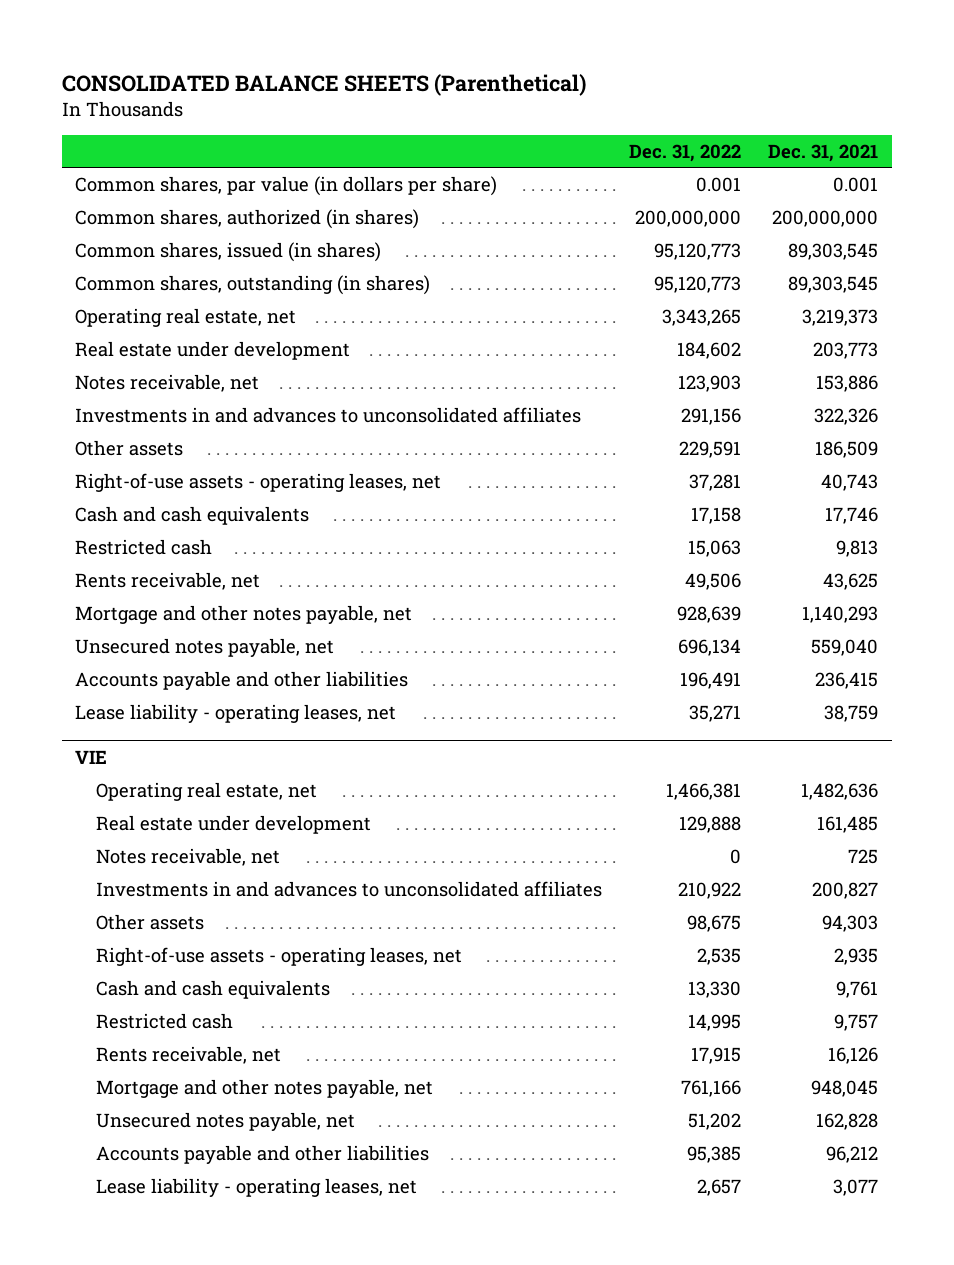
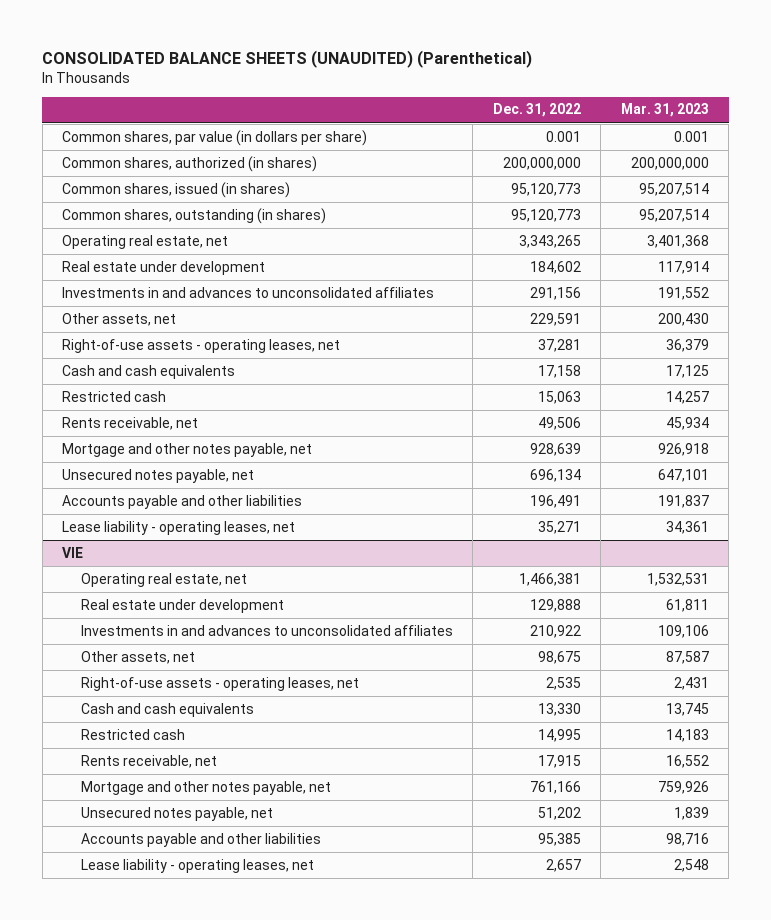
[61,73,586,96] CONSOLIDATED BALANCE SHEETS (Parenthetical) -> [42,50,533,69] CONSOLIDATED BALANCE SHEETS (UNAUDITED) (Parenthetical)
[768,143,879,162] Dec. 31, 2021 -> none
none -> [620,103,709,118] Mar. 31, 2023
[75,374,260,393] Notes receivable, net -> none
[75,440,184,457] Other assets -> [62,312,177,326] Other assets, net
[96,848,281,867] Notes receivable, net -> none
[96,914,205,931] Other assets -> [80,650,195,664] Other assets, net

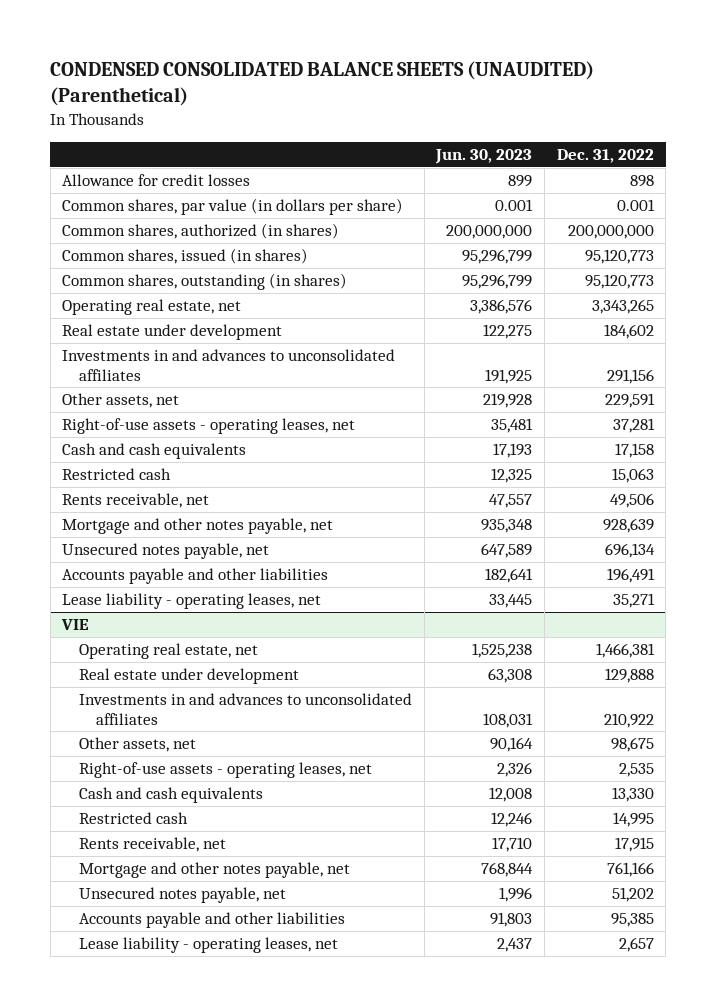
[42,50,533,69] CONSOLIDATED BALANCE SHEETS (UNAUDITED) (Parenthetical) -> [50,61,595,107] CONDENSED CONSOLIDATED BALANCE SHEETS (UNAUDITED) (Parenthetical)
[620,103,709,118] Mar. 31, 2023 -> none
none -> [435,148,533,164] Jun. 30, 2023
none -> [62,174,251,187] Allowance for credit losses

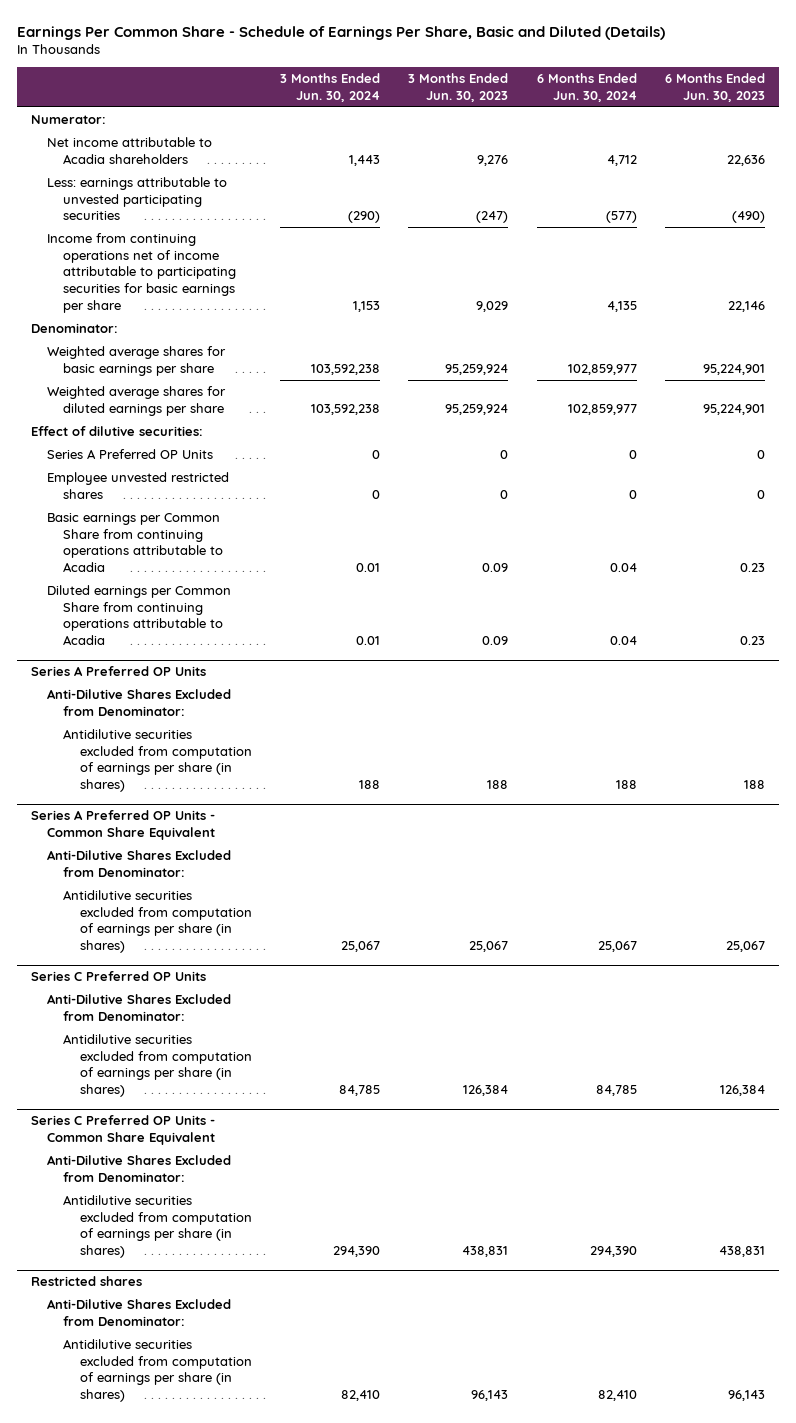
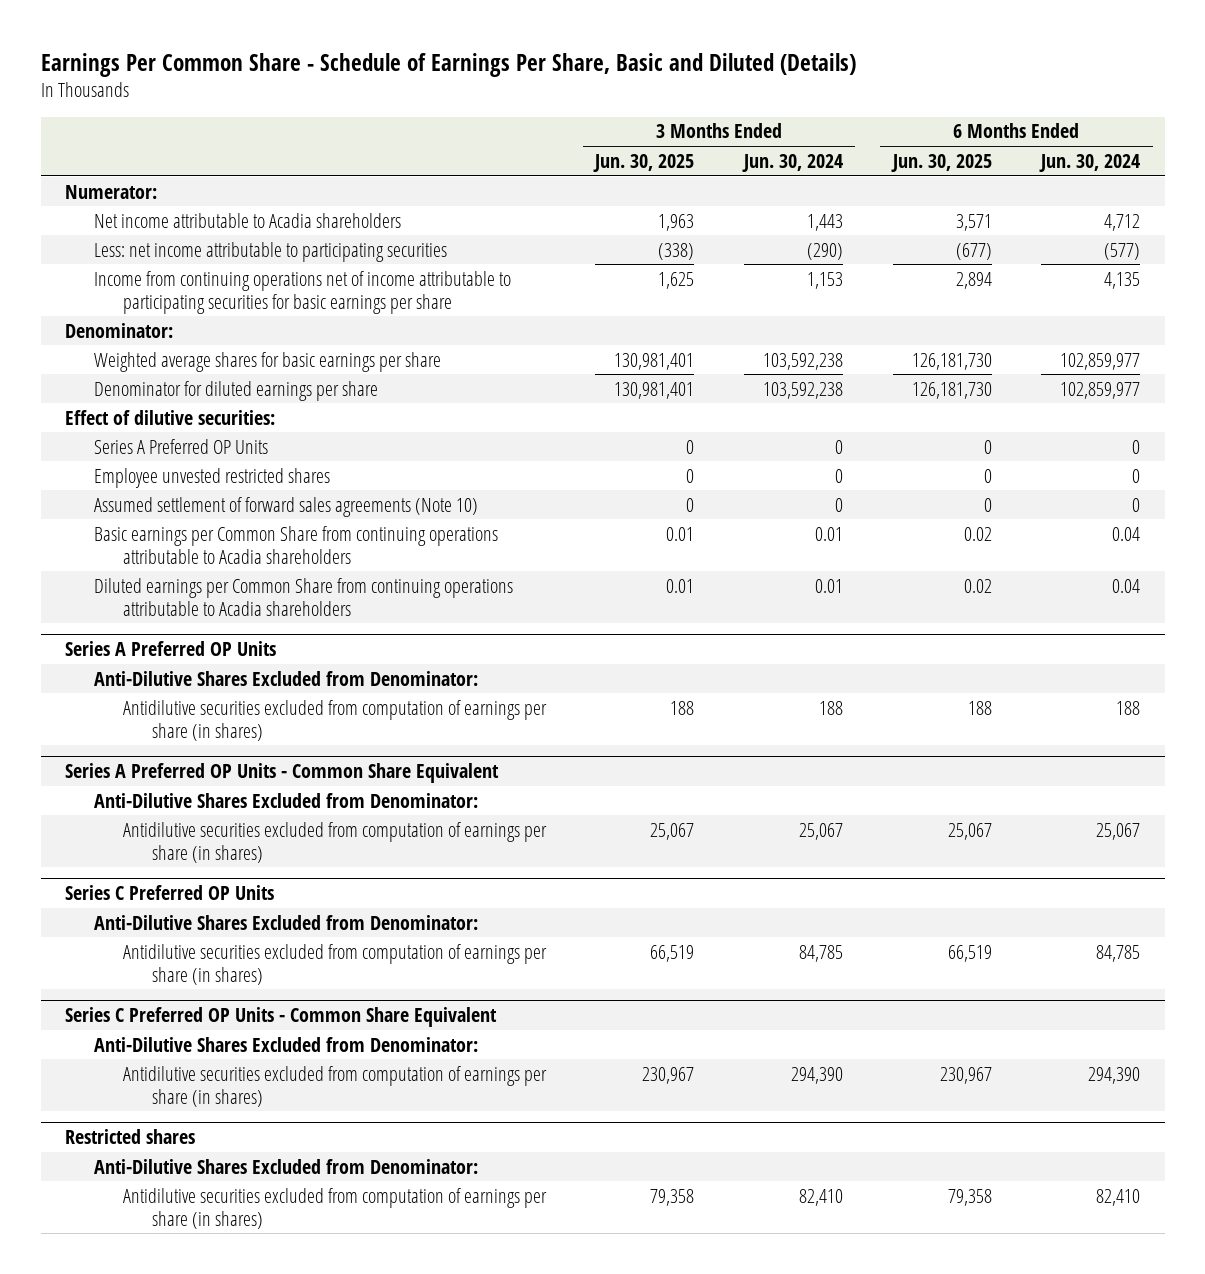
[408,73,509,102] 3 Months Ended Jun. 30, 2023 -> none
[664,73,765,102] 6 Months Ended Jun. 30, 2023 -> none
none -> [593,153,695,172] Jun. 30, 2025
none -> [890,153,992,172] Jun. 30, 2025
[47,177,228,221] Less: earnings attributable to unvested participating securities -> [94,241,448,262] Less: net income attributable to participating securities
[47,386,227,416] Weighted average shares for diluted earnings per share -> [94,380,379,401] Denominator for diluted earnings per share
none -> [94,496,479,517] Assumed settlement of forward sales agreements (Note 10)
[47,513,224,573] Basic earnings per Common Share from continuing operations attributable to Acadia -> [94,525,499,564] Basic earnings per Common Share from continuing operations attributable to Acadia shareholders
[47,585,232,646] Diluted earnings per Common Share from continuing operations attributable to Acadia -> [94,577,514,616] Diluted earnings per Common Share from continuing operations attributable to Acadia shareholders

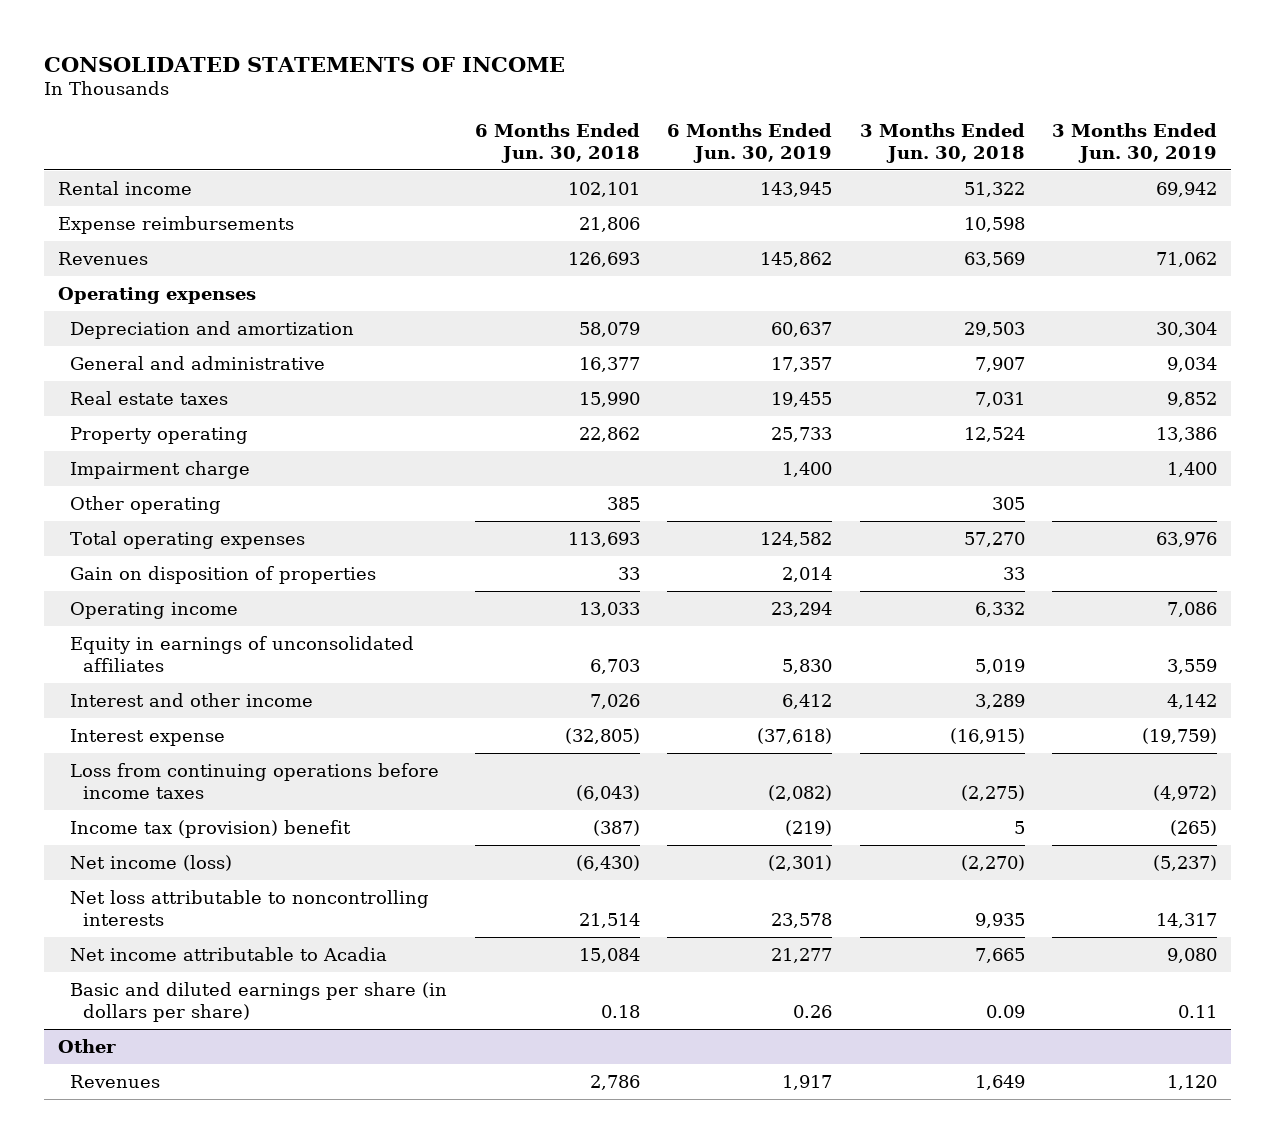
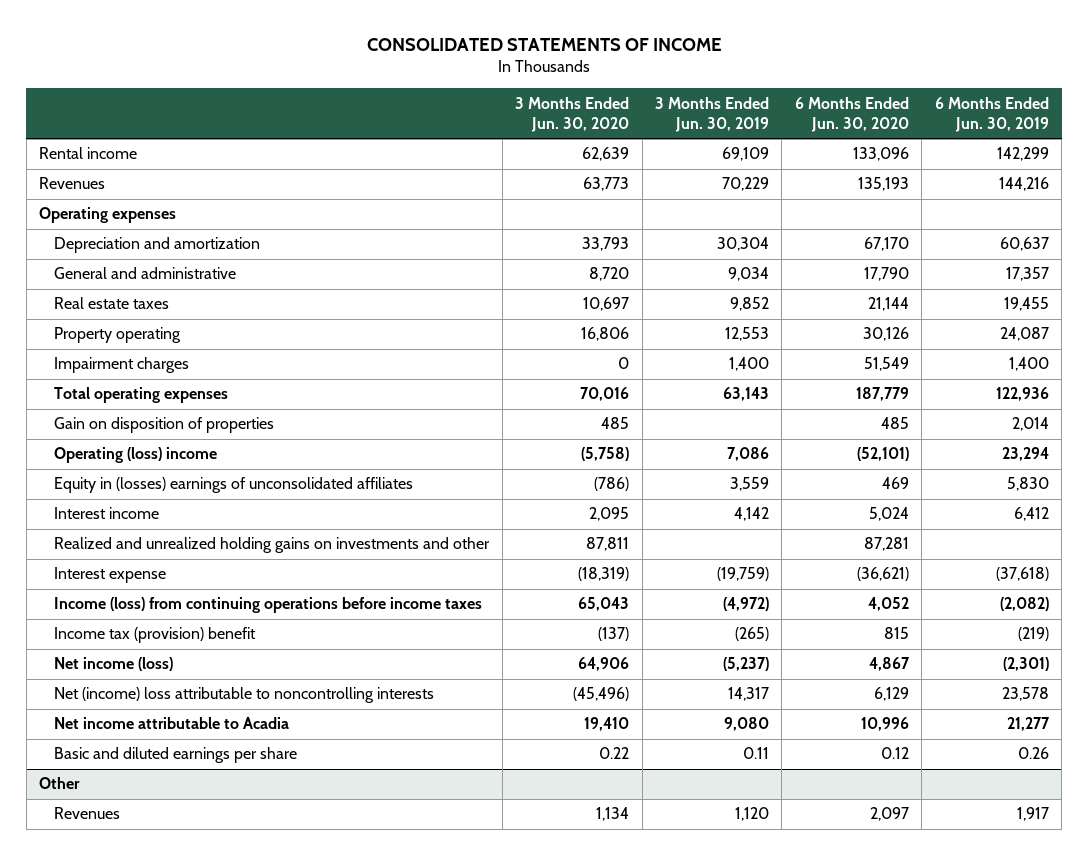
[474,123,640,163] 6 Months Ended Jun. 30, 2018 -> none
[859,123,1025,163] 3 Months Ended Jun. 30, 2018 -> none
none -> [515,96,630,132] 3 Months Ended Jun. 30, 2020
none -> [794,96,909,132] 6 Months Ended Jun. 30, 2020
[57,215,294,234] Expense reimbursements -> none
[760,181,833,197] 143,945 -> [996,147,1049,162] 142,299
[1156,181,1218,197] 69,942 -> [722,147,770,162] 69,109
[760,251,833,267] 145,862 -> [998,177,1049,192] 144,216
[1156,251,1218,267] 71,062 -> [722,177,770,192] 70,229
[70,495,222,514] Other operating -> none
[771,426,833,442] 25,733 -> [999,327,1049,342] 24,087
[1156,426,1218,442] 13,386 -> [725,327,770,342] 12,553
[70,460,251,479] Impairment charge -> [54,357,190,374] Impairment charges
[760,531,833,547] 124,582 -> [995,387,1049,402] 122,936
[1156,531,1218,547] 63,976 -> [723,387,770,402] 63,143
[70,601,239,619] Operating income -> [54,447,218,464] Operating (loss) income
[70,635,415,672] Equity in earnings of unconsolidated affiliates -> [54,477,414,494] Equity in (losses) earnings of unconsolidated affiliates
[70,692,314,707] Interest and other income -> [54,507,160,520] Interest income
none -> [54,537,491,554] Realized and unrealized holding gains on investments and other
[70,762,440,799] Loss from continuing operations before income taxes -> [54,597,483,614] Income (loss) from continuing operations before income taxes
[70,889,430,926] Net loss attributable to noncontrolling interests -> [54,687,435,704] Net (income) loss attributable to noncontrolling interests
[70,981,448,1022] Basic and diluted earnings per share (in dollars per share) -> [54,747,298,764] Basic and diluted earnings per share

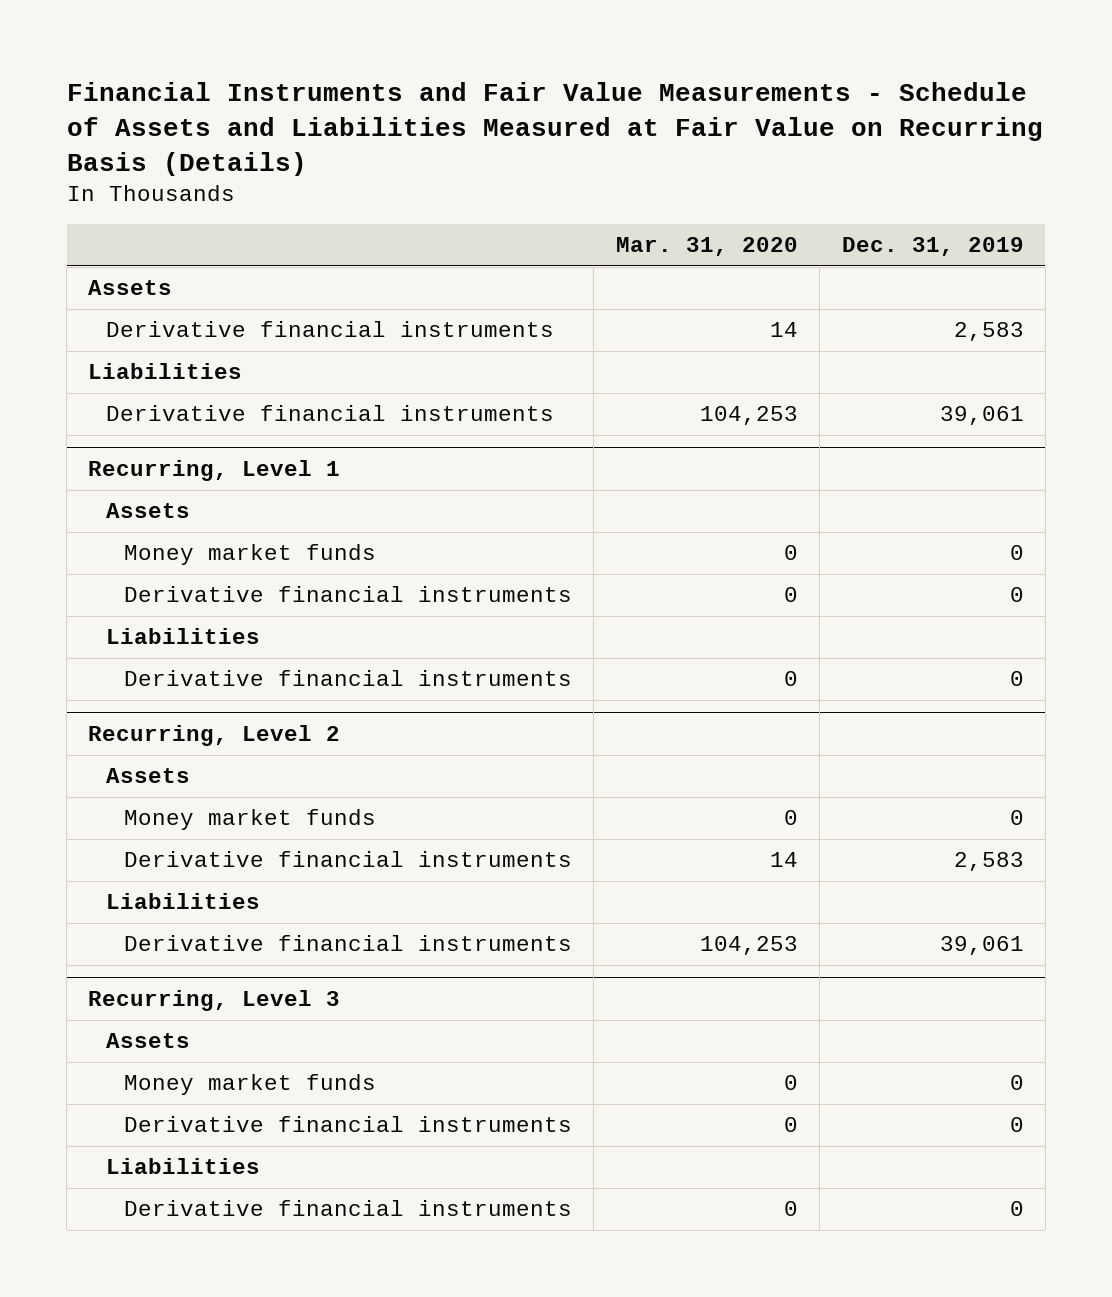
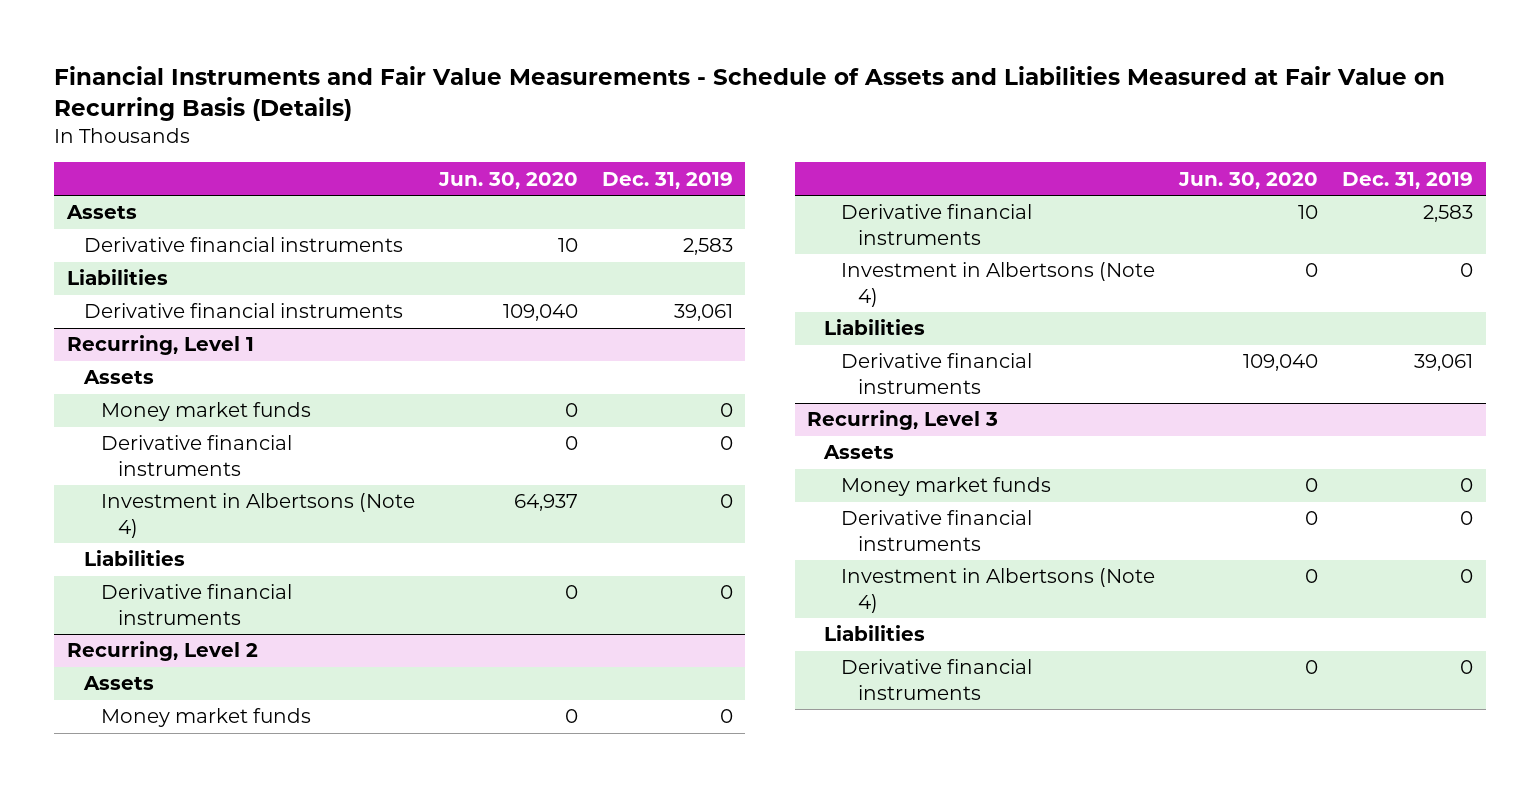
[615,237,798,257] Mar. 31, 2020 -> none
none -> [437,171,578,189] Jun. 30, 2020
none -> [100,493,415,538] Investment in Albertsons (Note 4)
none -> [840,262,1155,307] Investment in Albertsons (Note 4)
none -> [840,568,1155,613] Investment in Albertsons (Note 4)

